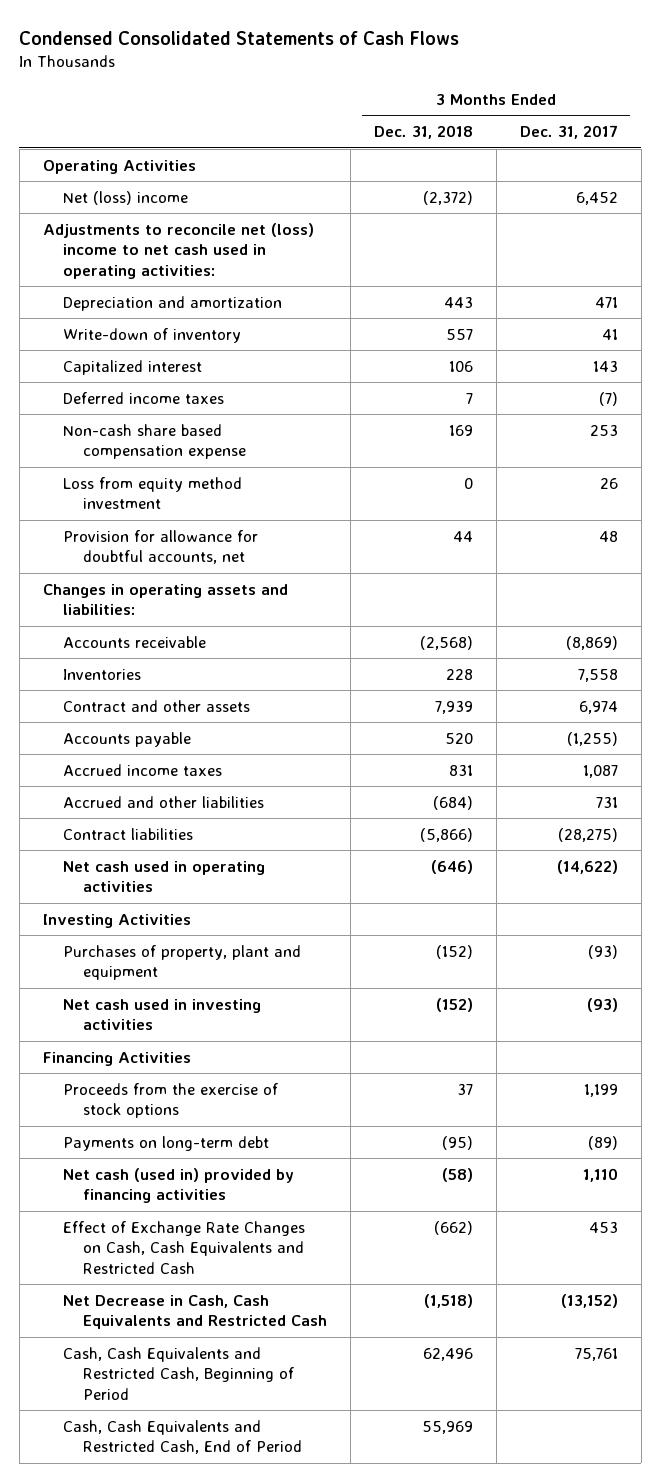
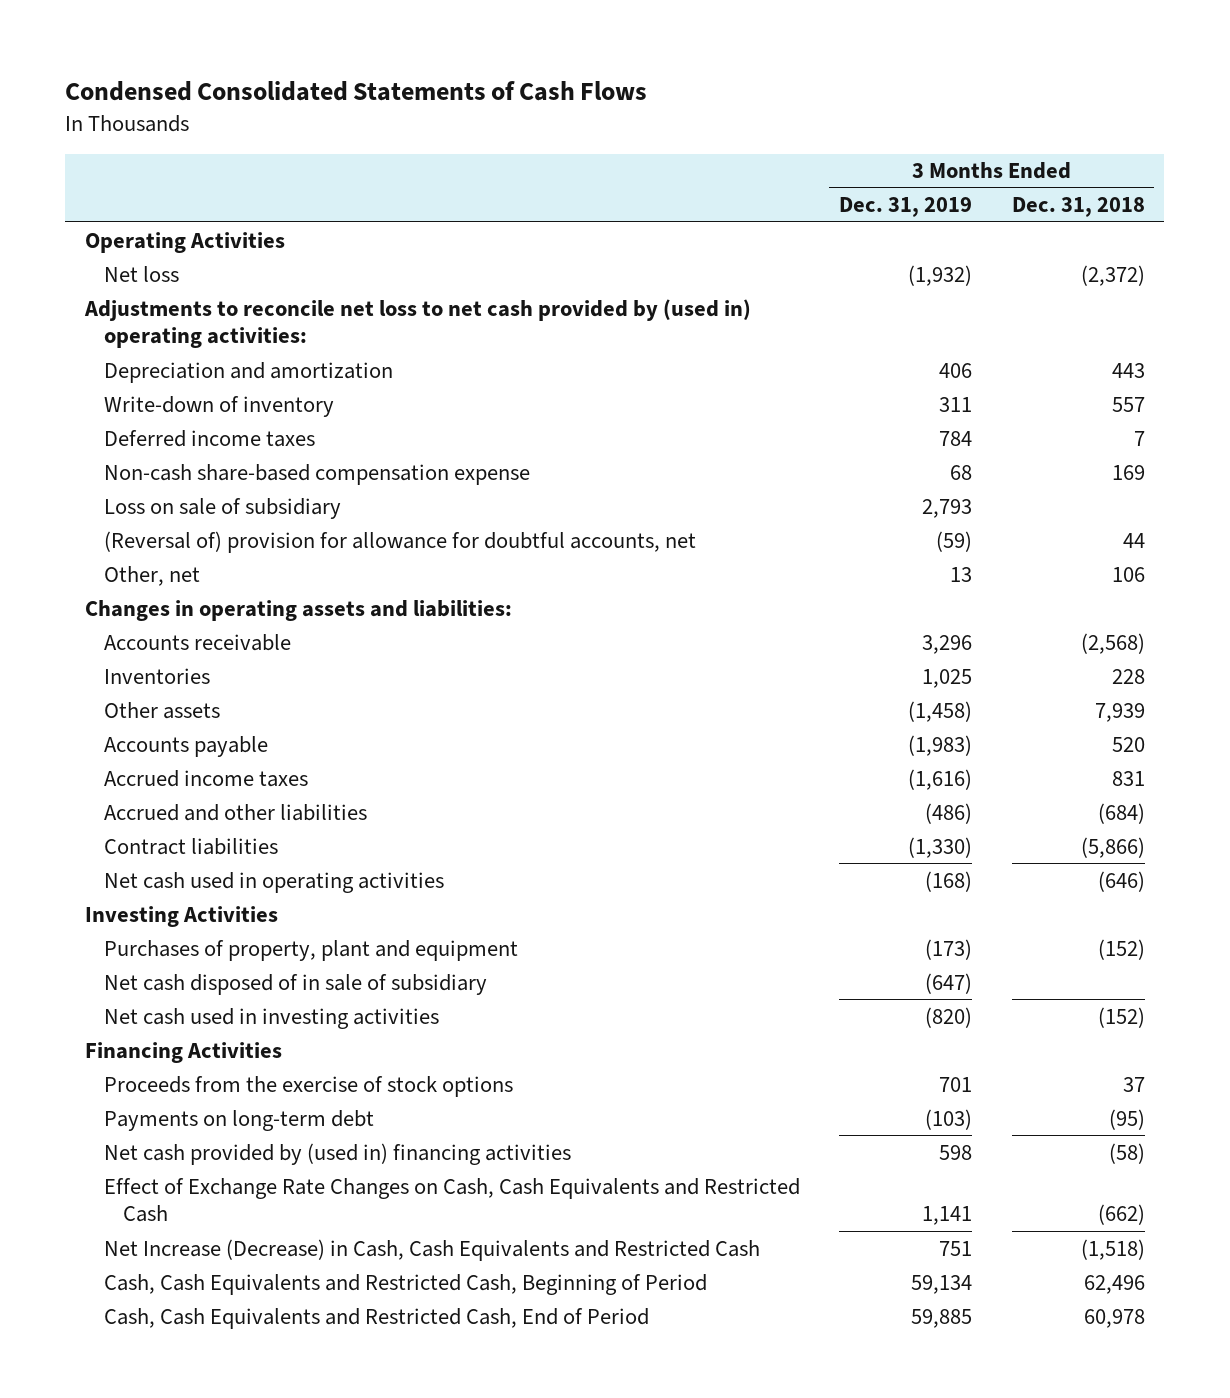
[519,125,618,140] Dec. 31, 2017 -> none
none -> [839,197,973,218] Dec. 31, 2019
[62,190,188,205] Net (loss) income -> [103,265,179,282] Net loss
[42,222,314,279] Adjustments to reconcile net (loss) income to net cash used in operating activities: -> [83,298,751,349] Adjustments to reconcile net loss to net cash provided by (used in) operating activities:
[62,359,202,375] Capitalized interest -> none
[62,476,242,510] Loss from equity method investment -> none
[62,423,246,460] Non-cash share based compensation expense -> [103,463,530,485] Non-cash share-based compensation expense
none -> [103,497,341,519] Loss on sale of subsidiary
[62,529,258,565] Provision for allowance for doubtful accounts, net -> [103,530,696,553] (Reversal of) provision for allowance for doubtful accounts, net
none -> [103,565,200,586] Other, net
[62,699,250,712] Contract and other assets -> [103,701,220,719] Other assets
none -> [103,973,487,995] Net cash disposed of in sale of subsidiary
[62,1167,294,1204] Net cash (used in) provided by financing activities -> [103,1142,571,1165] Net cash provided by (used in) financing activities
[62,1294,327,1330] Net Decrease in Cash, Cash Equivalents and Restricted Cash -> [103,1238,760,1261] Net Increase (Decrease) in Cash, Cash Equivalents and Restricted Cash
[421,1420,473,1434] 55,969 -> [1083,1308,1145,1328] 60,978

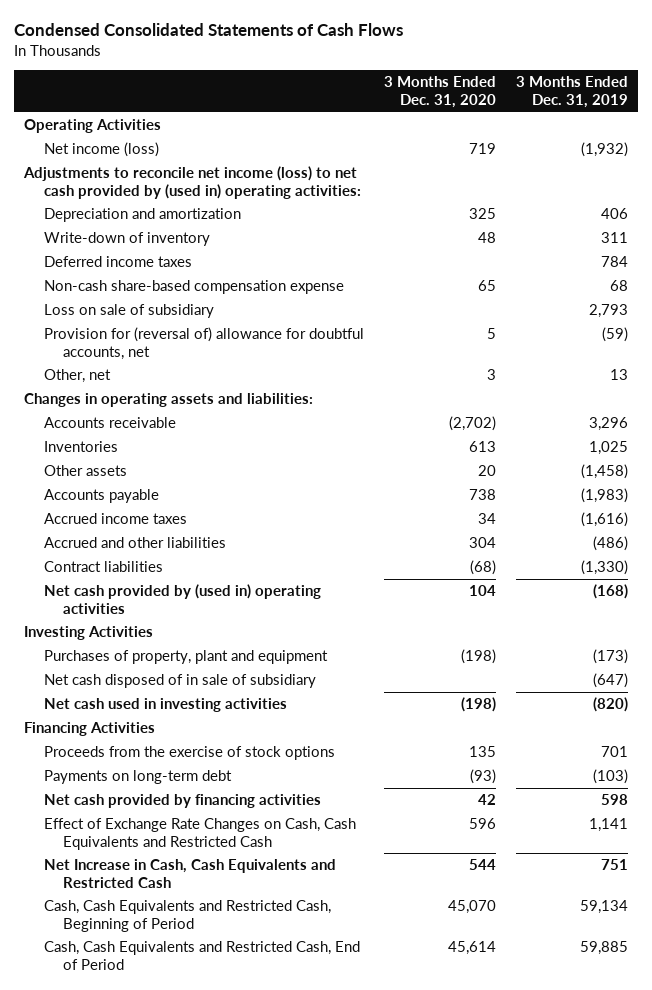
[1011,197,1145,218] Dec. 31, 2018 -> none
none -> [383,76,496,108] 3 Months Ended Dec. 31, 2020
[103,265,179,282] Net loss -> [43,142,159,158] Net income (loss)
[83,298,751,349] Adjustments to reconcile net loss to net cash provided by (used in) operating activities: -> [23,166,361,199] Adjustments to reconcile net income (loss) to net cash provided by (used in) operating activities:
[103,530,696,553] (Reversal of) provision for allowance for doubtful accounts, net -> [43,327,364,360] Provision for (reversal of) allowance for doubtful accounts, net
[103,871,444,893] Net cash used in operating activities -> [43,584,321,614] Net cash provided by (used in) operating activities
[103,1142,571,1165] Net cash provided by (used in) financing activities -> [43,794,321,809] Net cash provided by financing activities
[103,1238,760,1261] Net Increase (Decrease) in Cash, Cash Equivalents and Restricted Cash -> [43,859,336,888] Net Increase in Cash, Cash Equivalents and Restricted Cash

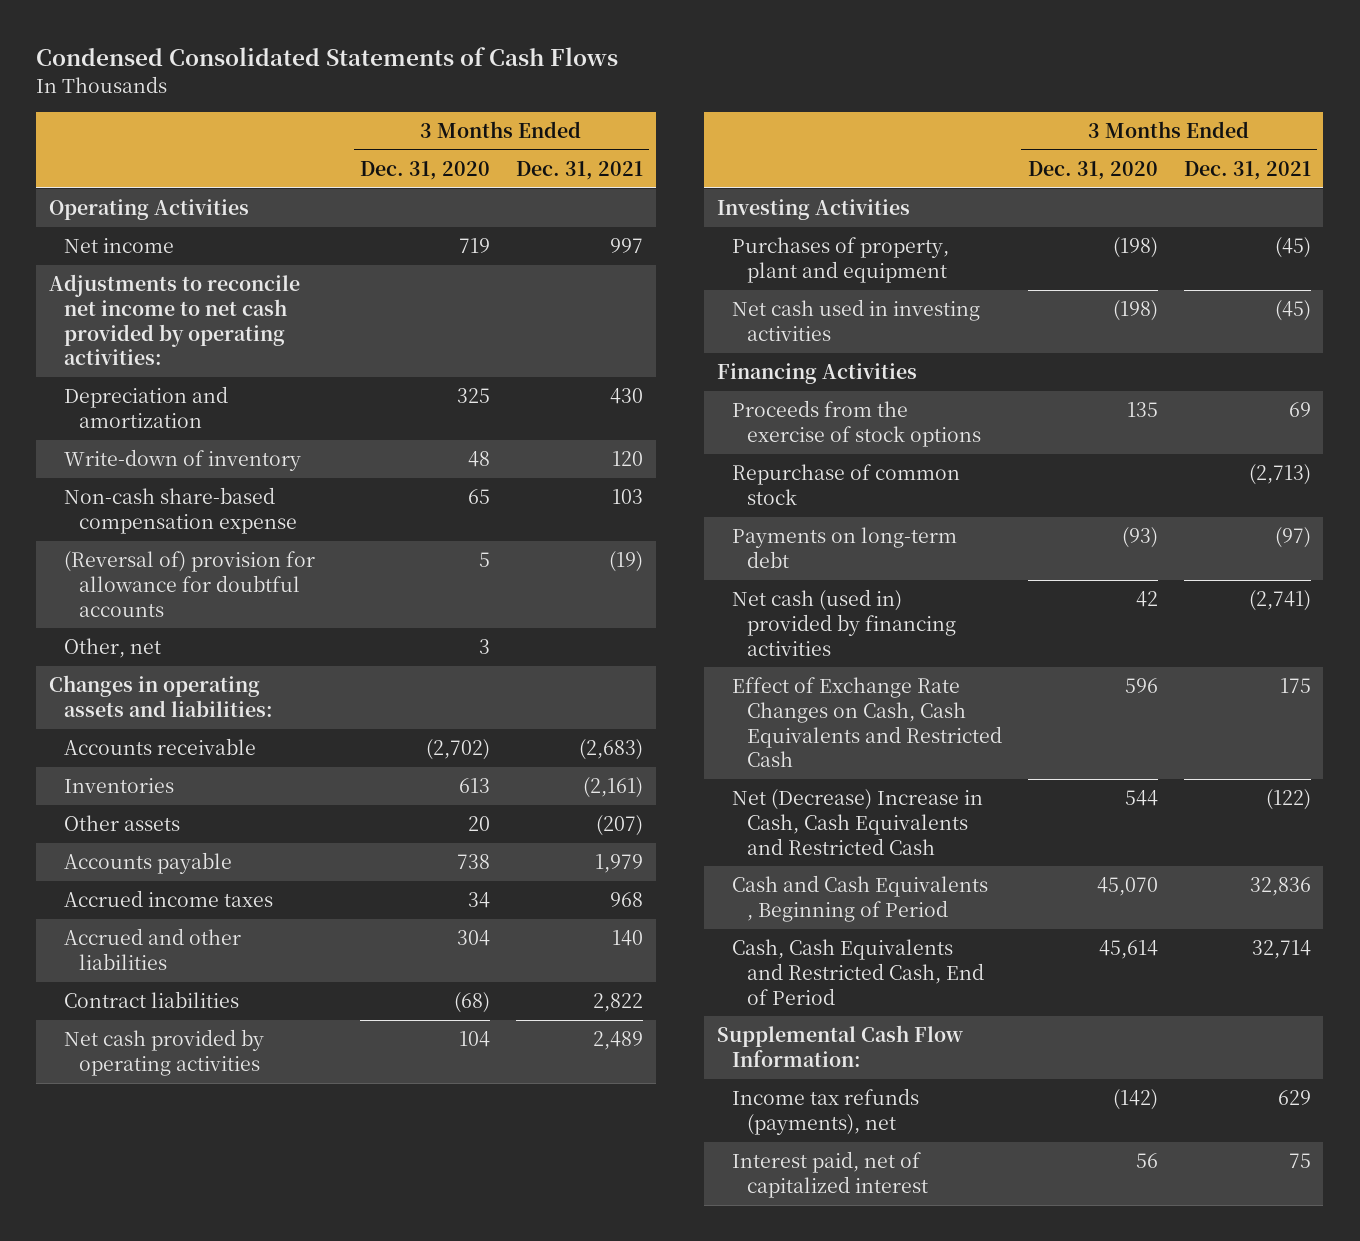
[516,76,629,108] 3 Months Ended Dec. 31, 2019 -> none
none -> [515,160,643,180] Dec. 31, 2021
[43,142,159,158] Net income (loss) -> [64,237,175,253] Net income
[23,166,361,199] Adjustments to reconcile net income (loss) to net cash provided by (used in) operating activities: -> [49,273,301,366] Adjustments to reconcile net income to net cash provided by operating activities:
[43,256,192,268] Deferred income taxes -> none
[43,304,214,319] Loss on sale of subsidiary -> none
[43,327,364,360] Provision for (reversal of) allowance for doubtful accounts, net -> [64,550,316,617] (Reversal of) provision for allowance for doubtful accounts
[43,584,321,614] Net cash provided by (used in) operating activities -> [64,1028,265,1076] Net cash provided by operating activities
[43,674,316,689] Net cash disposed of in sale of subsidiary -> none
none -> [732,463,961,505] Repurchase of common stock
[43,794,321,809] Net cash provided by financing activities -> [732,588,957,656] Net cash (used in) provided by financing activities
[43,859,336,888] Net Increase in Cash, Cash Equivalents and Restricted Cash -> [732,788,984,855] Net (Decrease) Increase in Cash, Cash Equivalents and Restricted Cash
[43,900,331,932] Cash, Cash Equivalents and Restricted Cash, Beginning of Period -> [732,874,989,922] Cash and Cash Equivalents , Beginning of Period
none -> [716,1024,963,1067] Supplemental Cash Flow Information:
none -> [732,1087,920,1135] Income tax refunds (payments), net
none -> [732,1150,929,1198] Interest paid, net of capitalized interest

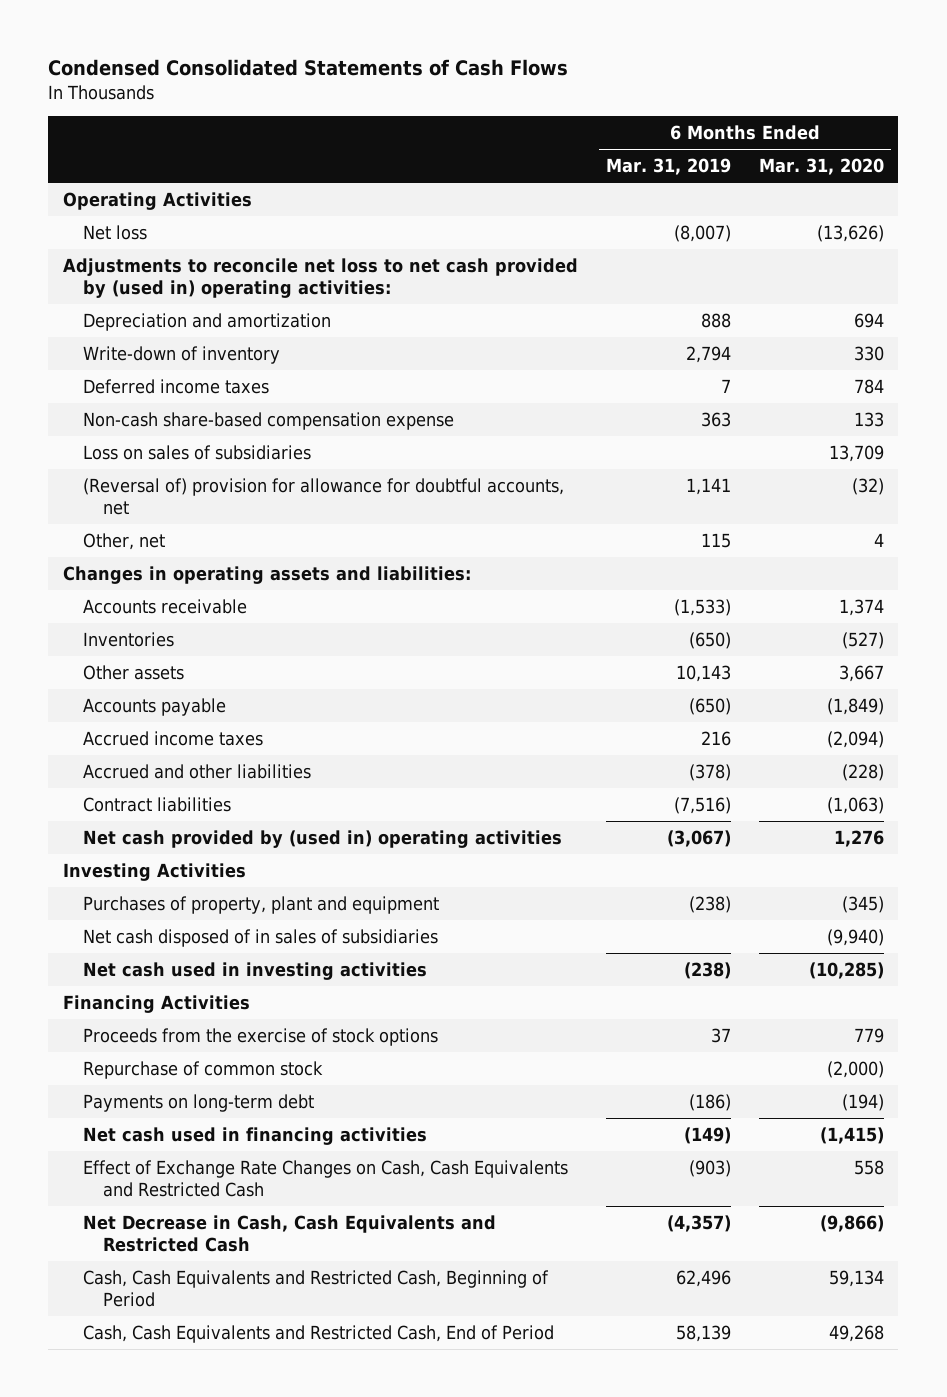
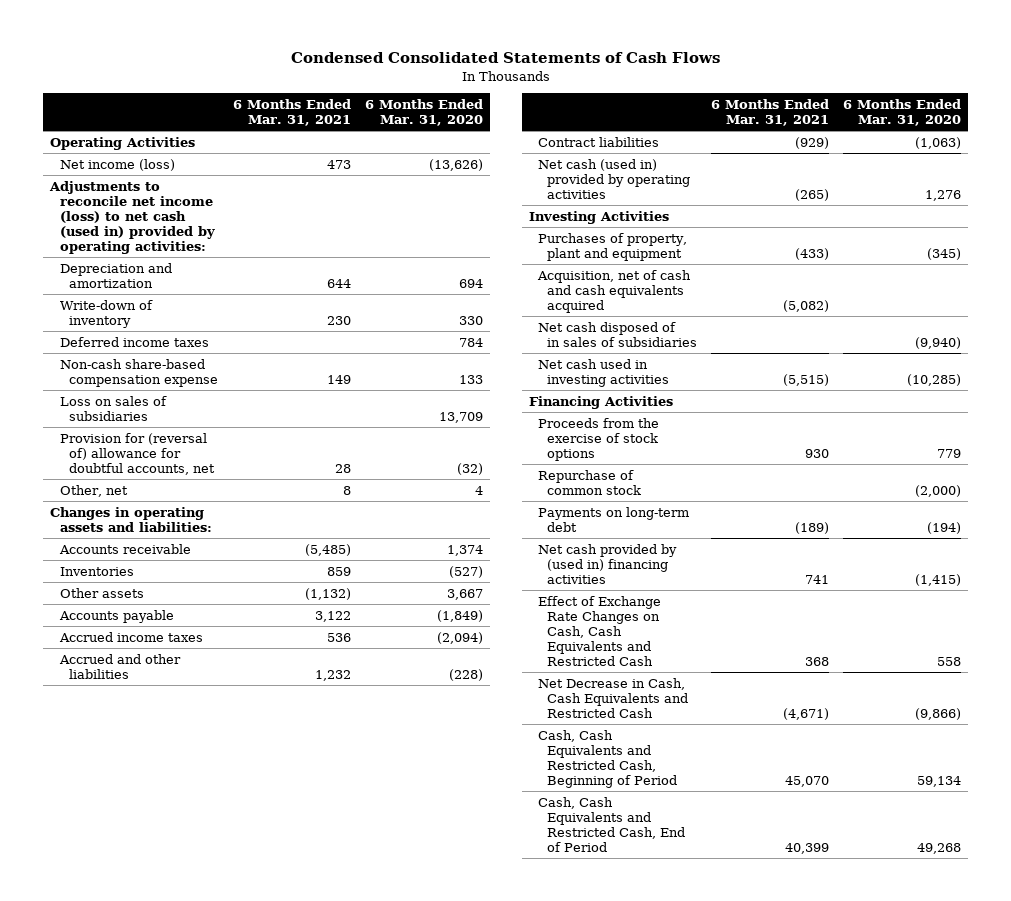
[605,158,731,176] Mar. 31, 2019 -> none
none -> [232,99,351,127] 6 Months Ended Mar. 31, 2021
[82,224,147,240] Net loss -> [59,158,175,171] Net income (loss)
[62,257,578,299] Adjustments to reconcile net loss to net cash provided by (used in) operating activities: -> [49,180,215,254] Adjustments to reconcile net income (loss) to net cash (used in) provided by operating activities:
[82,477,564,516] (Reversal of) provision for allowance for doubtful accounts, net -> [59,432,216,475] Provision for (reversal of) allowance for doubtful accounts, net
[82,829,562,848] Net cash provided by (used in) operating activities -> [537,158,691,199] Net cash (used in) provided by operating activities
none -> [536,269,691,313] Acquisition, net of cash and cash equivalents acquired
[82,1126,427,1145] Net cash used in financing activities -> [537,543,677,584] Net cash provided by (used in) financing activities

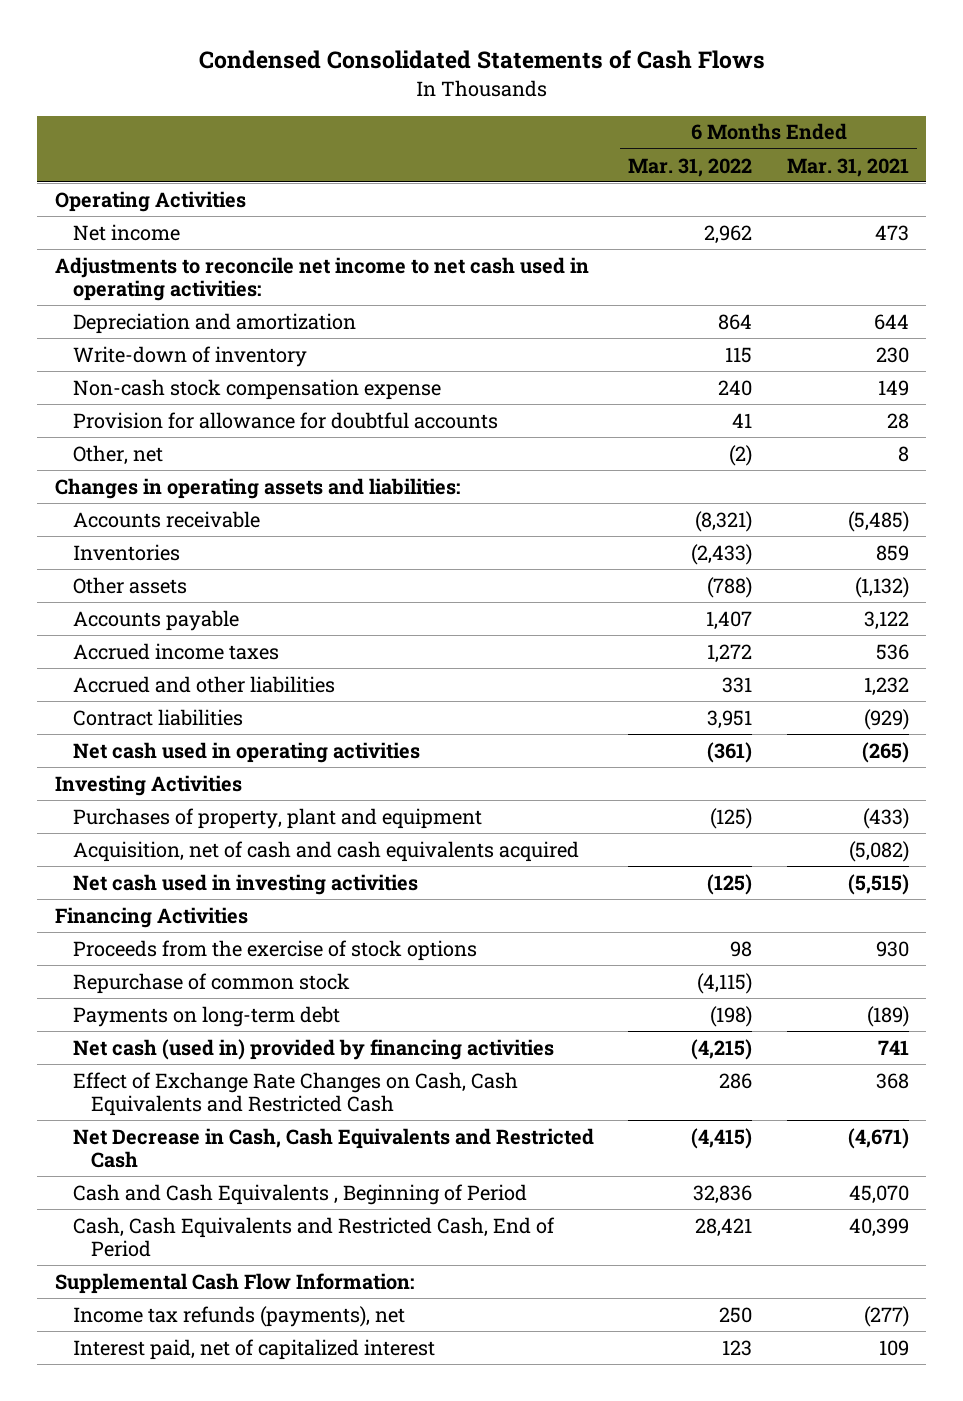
[364,99,483,127] 6 Months Ended Mar. 31, 2020 -> none
none -> [628,157,753,177] Mar. 31, 2022
[59,158,175,171] Net income (loss) -> [72,223,180,241] Net income
[49,180,215,254] Adjustments to reconcile net income (loss) to net cash (used in) provided by operating activities: -> [54,256,589,301] Adjustments to reconcile net income to net cash used in operating activities:
[59,336,209,347] Deferred income taxes -> none
[59,395,167,421] Loss on sales of subsidiaries -> none
[59,358,219,387] Non-cash share-based compensation expense -> [72,378,441,400] Non-cash stock compensation expense
[59,432,216,475] Provision for (reversal of) allowance for doubtful accounts, net -> [72,411,498,429] Provision for allowance for doubtful accounts
[537,158,691,199] Net cash (used in) provided by operating activities -> [72,741,420,763] Net cash used in operating activities
[537,321,698,347] Net cash disposed of in sales of subsidiaries -> none
[537,543,677,584] Net cash provided by (used in) financing activities -> [72,1038,554,1060] Net cash (used in) provided by financing activities
[537,729,678,788] Cash, Cash Equivalents and Restricted Cash, Beginning of Period -> [72,1183,527,1205] Cash and Cash Equivalents , Beginning of Period
none -> [54,1272,414,1294] Supplemental Cash Flow Information:
none -> [72,1305,405,1327] Income tax refunds (payments), net
none -> [72,1338,435,1360] Interest paid, net of capitalized interest

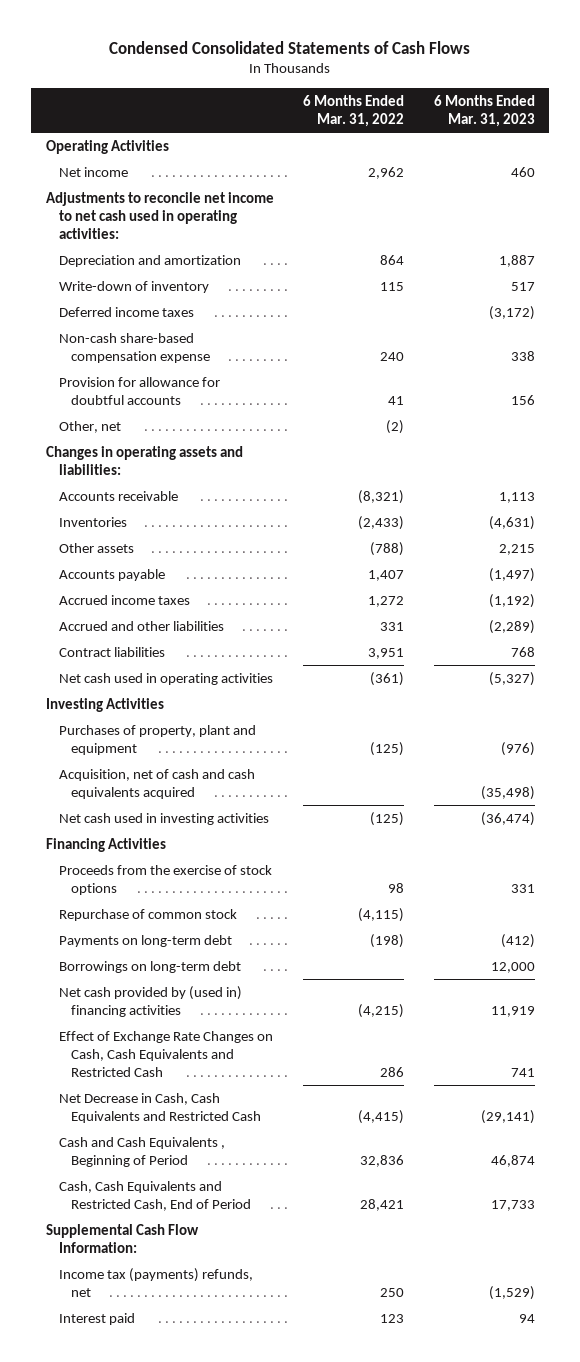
[786,157,909,177] Mar. 31, 2021 -> none
none -> [433,94,535,127] 6 Months Ended Mar. 31, 2023
none -> [58,306,194,317] Deferred income taxes
[72,378,441,400] Non-cash stock compensation expense -> [58,332,211,363] Non-cash share-based compensation expense
none -> [58,960,241,973] Borrowings on long-term debt
[72,1038,554,1060] Net cash (used in) provided by financing activities -> [58,985,242,1017] Net cash provided by (used in) financing activities
[72,1305,405,1327] Income tax refunds (payments), net -> [58,1267,253,1297] Income tax (payments) refunds, net
[72,1338,435,1360] Interest paid, net of capitalized interest -> [58,1312,135,1325] Interest paid

